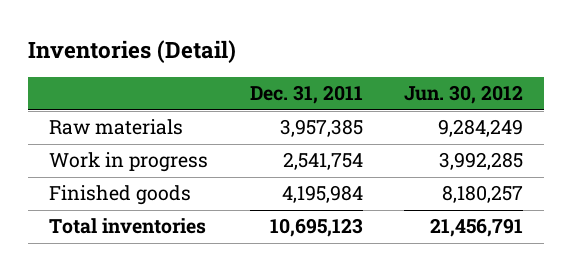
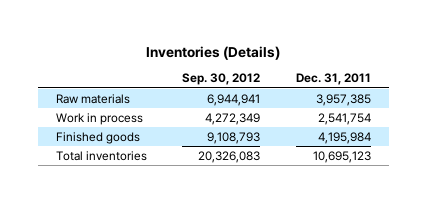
[27,39,236,63] Inventories (Detail) -> [146,45,281,60] Inventories (Details)
[404,85,524,105] Jun. 30, 2012 -> none
none -> [182,73,261,86] Sep. 30, 2012
[48,152,208,173] Work in progress -> [55,112,143,125] Work in process

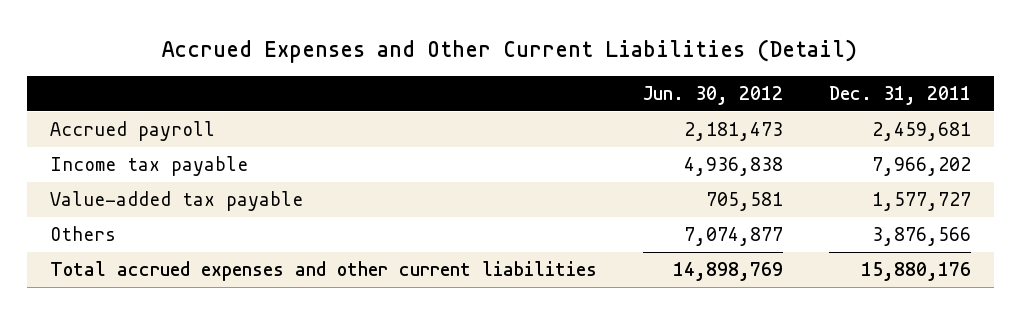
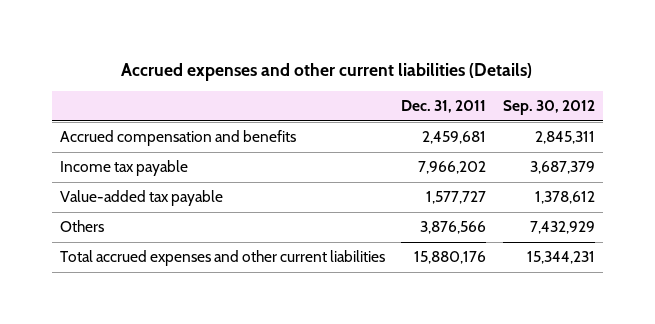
[162,38,858,63] Accrued Expenses and Other Current Liabilities (Detail) -> [121,62,533,81] Accrued expenses and other current liabilities (Details)
[642,86,783,106] Jun. 30, 2012 -> none
none -> [502,100,595,116] Sep. 30, 2012
[49,121,215,142] Accrued payroll -> [60,130,297,147] Accrued compensation and benefits

